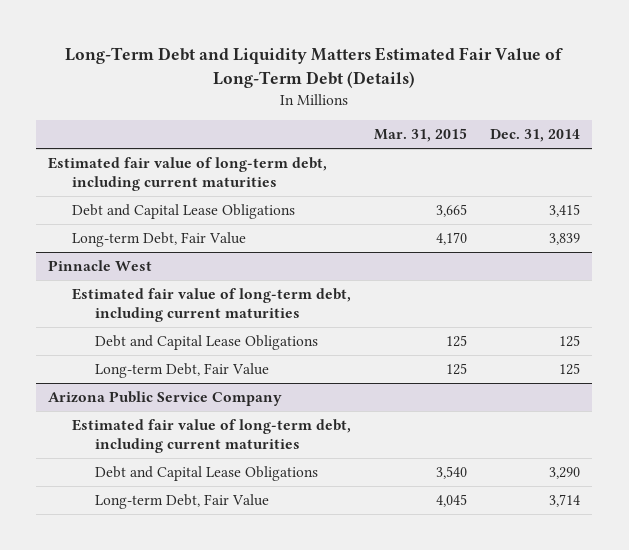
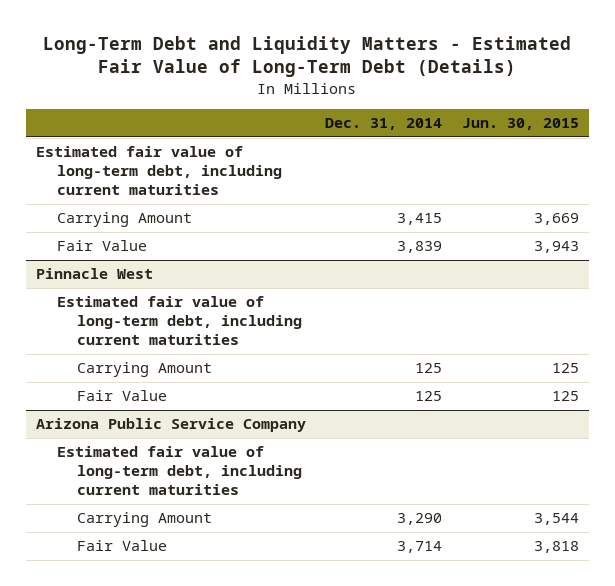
[65,47,564,89] Long-Term Debt and Liquidity Matters Estimated Fair Value of Long-Term Debt (Details) -> [43,35,572,78] Long-Term Debt and Liquidity Matters - Estimated Fair Value of Long-Term Debt (Details)
[374,128,468,143] Mar. 31, 2015 -> none
none -> [461,118,579,131] Jun. 30, 2015
[71,203,295,219] Debt and Capital Lease Obligations -> [56,212,192,228] Carrying Amount
[71,231,246,247] Long-term Debt, Fair Value -> [56,240,147,252] Fair Value
[95,334,319,350] Debt and Capital Lease Obligations -> [77,362,213,378] Carrying Amount
[95,362,270,378] Long-term Debt, Fair Value -> [77,390,168,402] Fair Value
[95,465,319,481] Debt and Capital Lease Obligations -> [77,512,213,528] Carrying Amount
[95,493,270,509] Long-term Debt, Fair Value -> [77,540,168,552] Fair Value

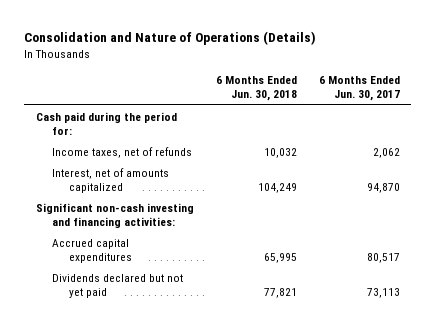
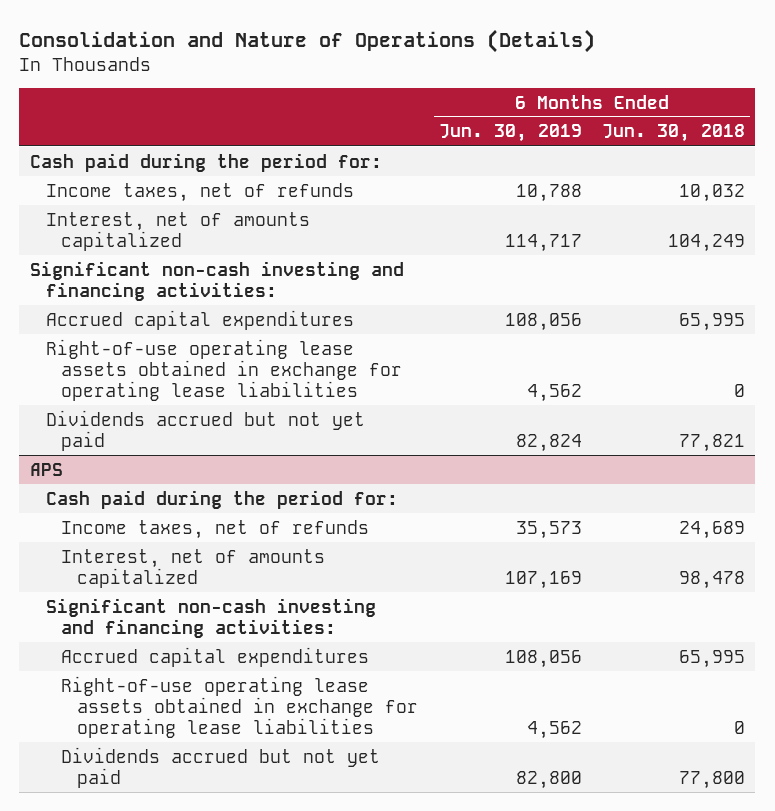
[319,76,401,101] 6 Months Ended Jun. 30, 2017 -> none
none -> [438,124,582,143] Jun. 30, 2019
none -> [45,338,403,402] Right-of-use operating lease assets obtained in exchange for operating lease liabilities
[52,273,184,298] Dividends declared but not yet paid -> [45,409,365,451] Dividends accrued but not yet paid
none -> [29,462,63,476] APS
none -> [45,489,398,509] Cash paid during the period for:
none -> [61,519,370,539] Income taxes, net of refunds
none -> [61,548,326,588] Interest, net of amounts capitalized
none -> [45,597,376,638] Significant non-cash investing and financing activities:
none -> [61,646,370,667] Accrued capital expenditures
none -> [61,675,419,739] Right-of-use operating lease assets obtained in exchange for operating lease liabilities
none -> [61,746,381,788] Dividends accrued but not yet paid

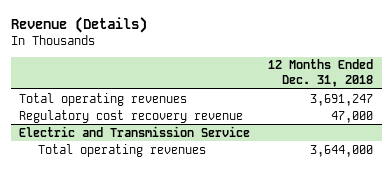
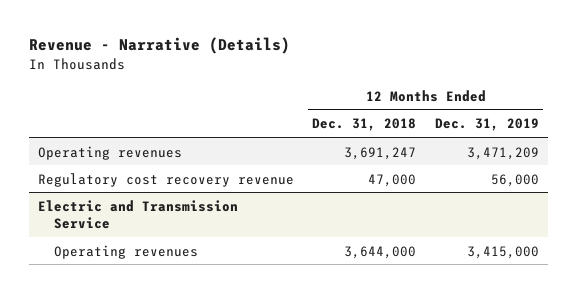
[10,16,147,33] Revenue (Details) -> [29,37,291,55] Revenue - Narrative (Details)
none -> [434,118,539,132] Dec. 31, 2019
[19,92,188,106] Total operating revenues -> [38,145,183,160] Operating revenues
[37,143,206,157] Total operating revenues -> [53,244,198,259] Operating revenues

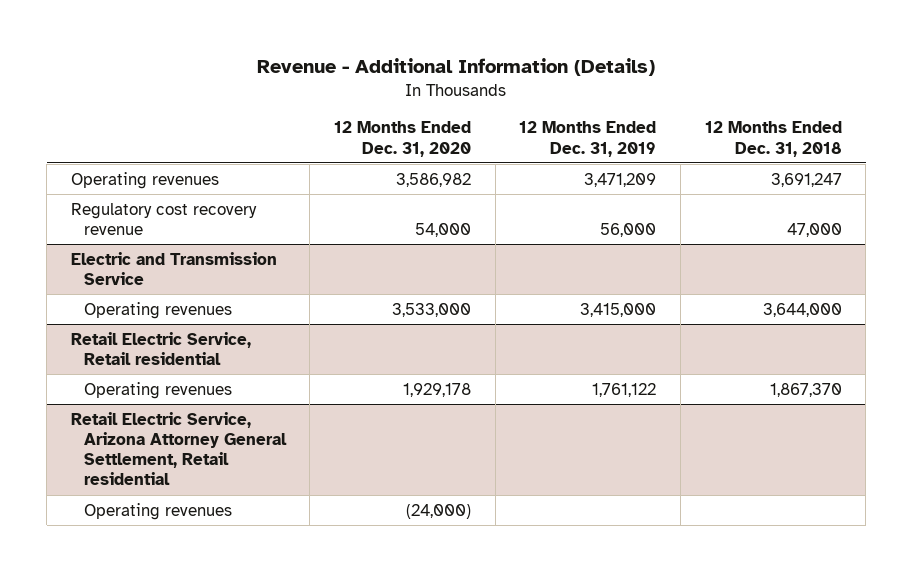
[29,37,291,55] Revenue - Narrative (Details) -> [257,57,656,76] Revenue - Additional Information (Details)
none -> [334,121,472,157] 12 Months Ended Dec. 31, 2020
none -> [70,331,251,365] Retail Electric Service, Retail residential
none -> [83,381,232,399] Operating revenues
none -> [70,411,287,486] Retail Electric Service, Arizona Attorney General Settlement, Retail residential
none -> [83,502,232,520] Operating revenues

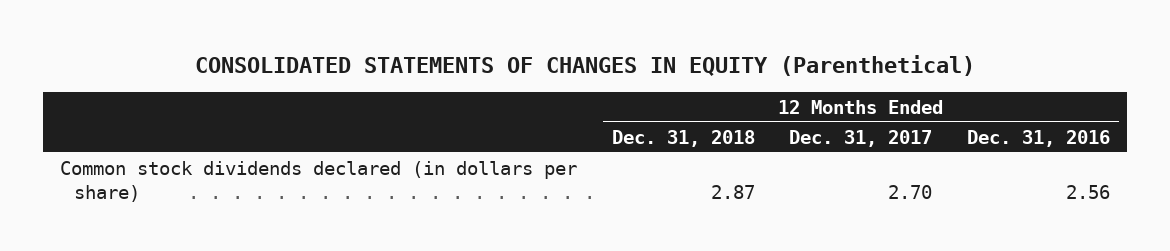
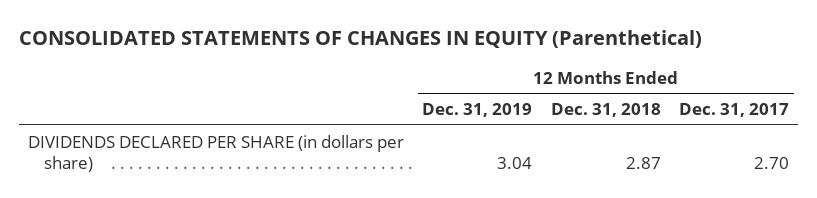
[967,129,1111,147] Dec. 31, 2016 -> none
none -> [422,103,533,118] Dec. 31, 2019
[60,161,578,203] Common stock dividends declared (in dollars per share) -> [28,134,405,172] DIVIDENDS DECLARED PER SHARE (in dollars per share)

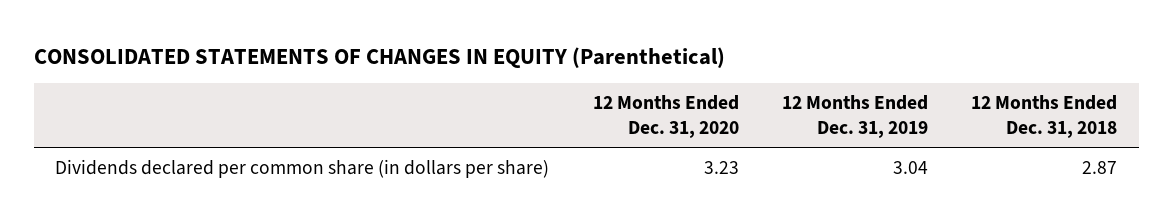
[678,103,789,118] Dec. 31, 2017 -> none
none -> [592,95,739,138] 12 Months Ended Dec. 31, 2020
[28,134,405,172] DIVIDENDS DECLARED PER SHARE (in dollars per share) -> [55,159,550,179] Dividends declared per common share (in dollars per share)

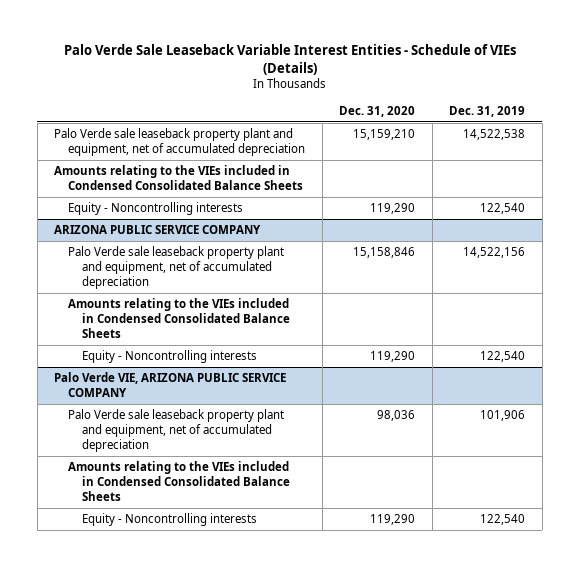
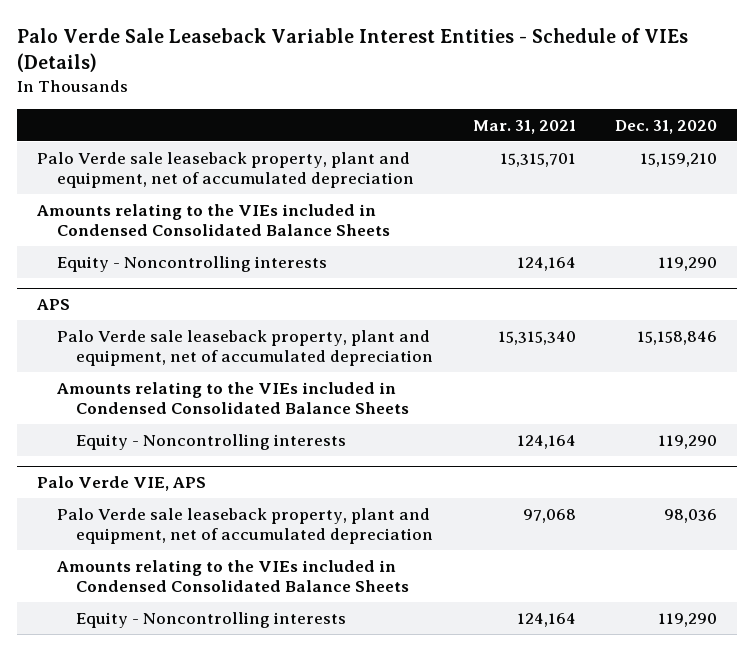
[449,105,526,117] Dec. 31, 2019 -> none
none -> [472,119,576,134] Mar. 31, 2021
[54,128,306,157] Palo Verde sale leaseback property plant and equipment, net of accumulated depreciation -> [36,151,414,189] Palo Verde sale leaseback property, plant and equipment, net of accumulated depreciation
[54,225,262,235] ARIZONA PUBLIC SERVICE COMPANY -> [35,299,70,311] APS
[68,246,285,289] Palo Verde sale leaseback property plant and equipment, net of accumulated depreciation -> [56,329,434,367] Palo Verde sale leaseback property, plant and equipment, net of accumulated depreciation
[54,372,287,398] Palo Verde VIE, ARIZONA PUBLIC SERVICE COMPANY -> none
none -> [36,476,206,492] Palo Verde VIE, APS
[68,409,285,452] Palo Verde sale leaseback property plant and equipment, net of accumulated depreciation -> [56,507,434,545] Palo Verde sale leaseback property, plant and equipment, net of accumulated depreciation

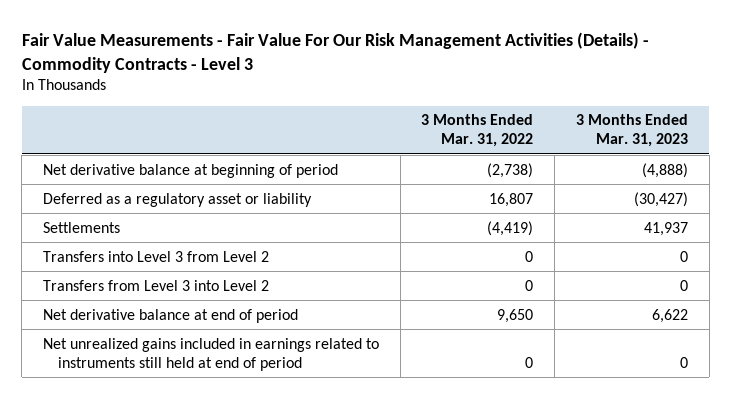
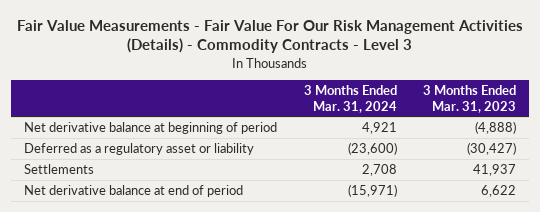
[421,114,534,148] 3 Months Ended Mar. 31, 2022 -> none
none -> [303,85,397,113] 3 Months Ended Mar. 31, 2024
[42,250,269,262] Transfers into Level 3 from Level 2 -> none
[42,279,269,291] Transfers from Level 3 into Level 2 -> none
[42,337,379,371] Net unrealized gains included in earnings related to instruments still held at end of period -> none

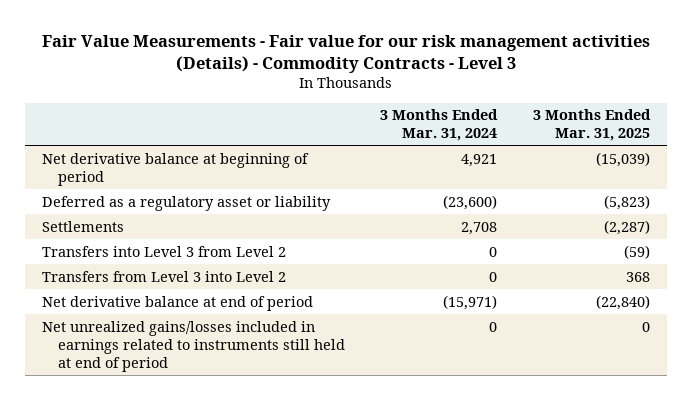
[17,19,524,54] Fair Value Measurements - Fair Value For Our Risk Management Activities (Details) - Commodity Contracts - Level 3 -> [41,34,650,73] Fair Value Measurements - Fair value for our risk management activities (Details) - Commodity Contracts - Level 3
[423,85,517,113] 3 Months Ended Mar. 31, 2023 -> none
none -> [532,109,651,142] 3 Months Ended Mar. 31, 2025
none -> [42,245,287,257] Transfers into Level 3 from Level 2
none -> [42,270,287,282] Transfers from Level 3 into Level 2
none -> [42,320,345,372] Net unrealized gains/losses included in earnings related to instruments still held at end of period

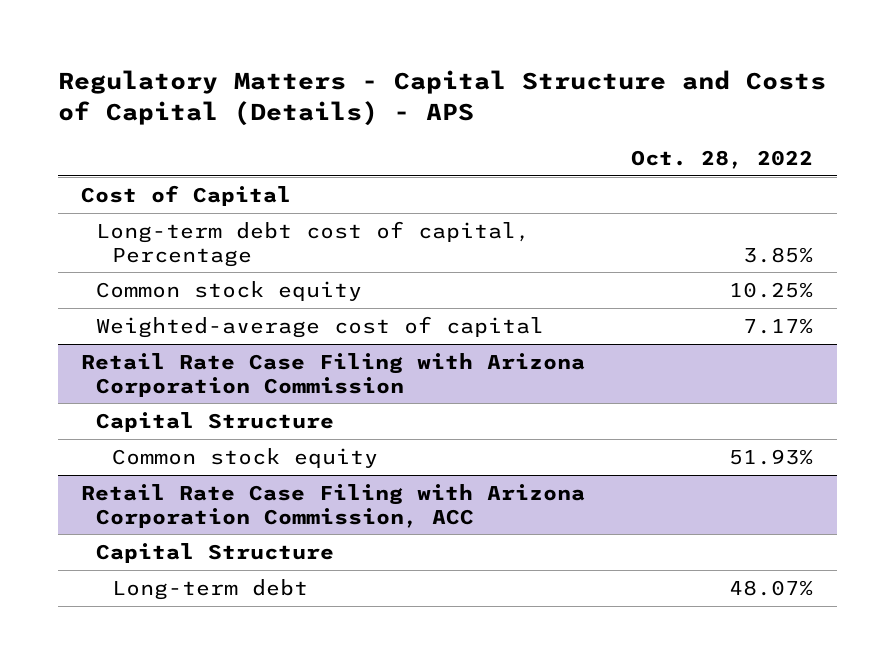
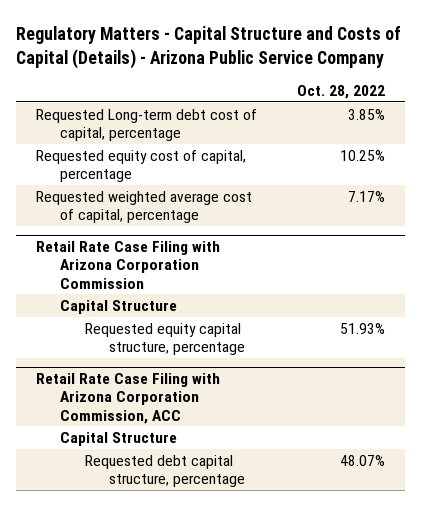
[57,69,826,127] Regulatory Matters - Capital Structure and Costs of Capital (Details) - APS -> [16,25,402,69] Regulatory Matters - Capital Structure and Costs of Capital (Details) - Arizona Public Service Company
[80,184,291,206] Cost of Capital -> none
[96,220,531,267] Long-term debt cost of capital, Percentage -> [35,108,257,142] Requested Long-term debt cost of capital, percentage
[96,280,363,301] Common stock equity -> [35,149,246,183] Requested equity cost of capital, percentage
[96,315,545,338] Weighted-average cost of capital -> [35,190,252,224] Requested weighted average cost of capital, percentage
[111,447,378,468] Common stock equity -> [84,322,246,356] Requested equity capital structure, percentage
[111,578,308,600] Long-term debt -> [84,454,246,488] Requested debt capital structure, percentage

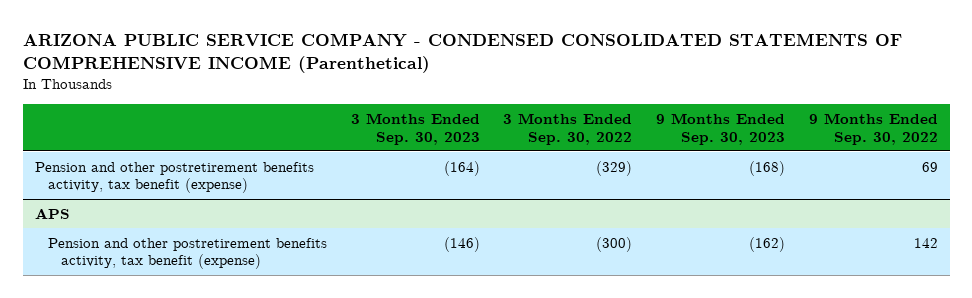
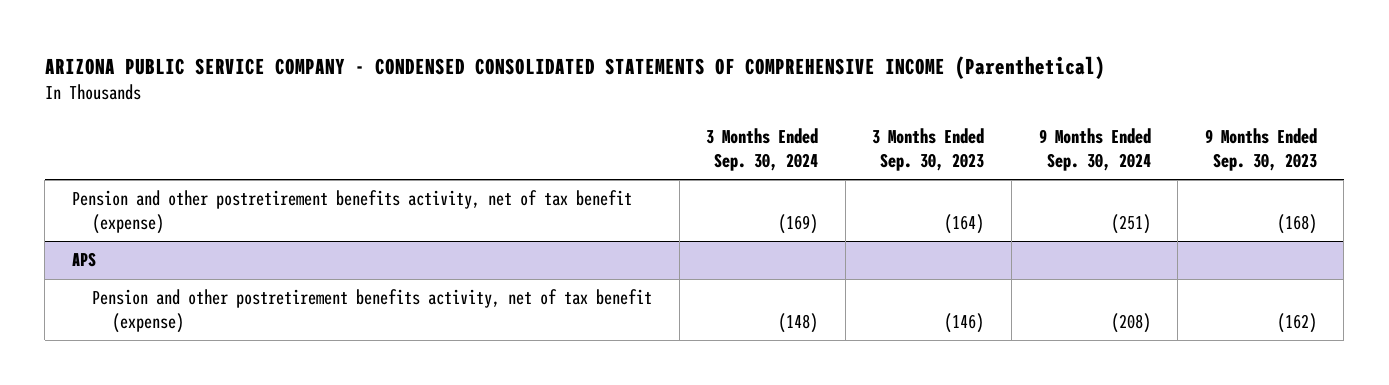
[503,112,633,145] 3 Months Ended Sep. 30, 2022 -> none
[808,112,938,145] 9 Months Ended Sep. 30, 2022 -> none
none -> [706,128,819,171] 3 Months Ended Sep. 30, 2024
none -> [1038,128,1151,171] 9 Months Ended Sep. 30, 2024
[34,161,314,194] Pension and other postretirement benefits activity, tax benefit (expense) -> [71,190,632,234] Pension and other postretirement benefits activity, net of tax benefit (expense)
[47,237,327,270] Pension and other postretirement benefits activity, tax benefit (expense) -> [92,289,653,333] Pension and other postretirement benefits activity, net of tax benefit (expense)

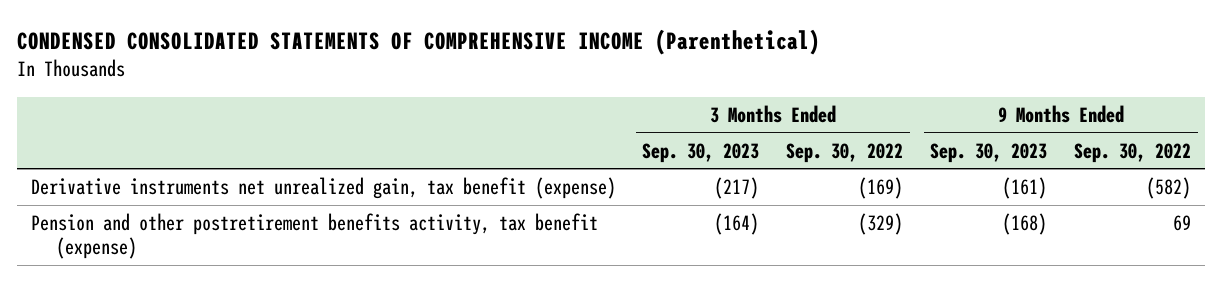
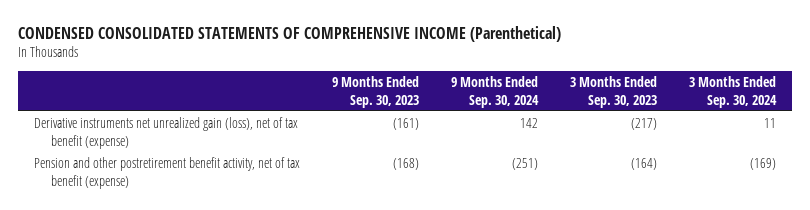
[786,142,904,163] Sep. 30, 2022 -> none
[1074,142,1192,163] Sep. 30, 2022 -> none
none -> [450,76,539,108] 9 Months Ended Sep. 30, 2024
none -> [689,76,778,108] 3 Months Ended Sep. 30, 2024
[30,177,616,200] Derivative instruments net unrealized gain, tax benefit (expense) -> [33,116,298,149] Derivative instruments net unrealized gain (loss), net of tax benefit (expense)
[30,213,598,259] Pension and other postretirement benefits activity, tax benefit (expense) -> [33,156,300,189] Pension and other postretirement benefit activity, net of tax benefit (expense)

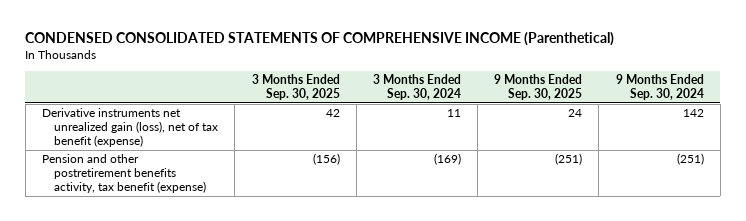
[331,76,419,108] 9 Months Ended Sep. 30, 2023 -> none
[570,76,658,108] 3 Months Ended Sep. 30, 2023 -> none
none -> [251,73,340,100] 3 Months Ended Sep. 30, 2025
none -> [494,73,583,100] 9 Months Ended Sep. 30, 2025
[33,156,300,189] Pension and other postretirement benefit activity, net of tax benefit (expense) -> [41,154,207,194] Pension and other postretirement benefits activity, tax benefit (expense)

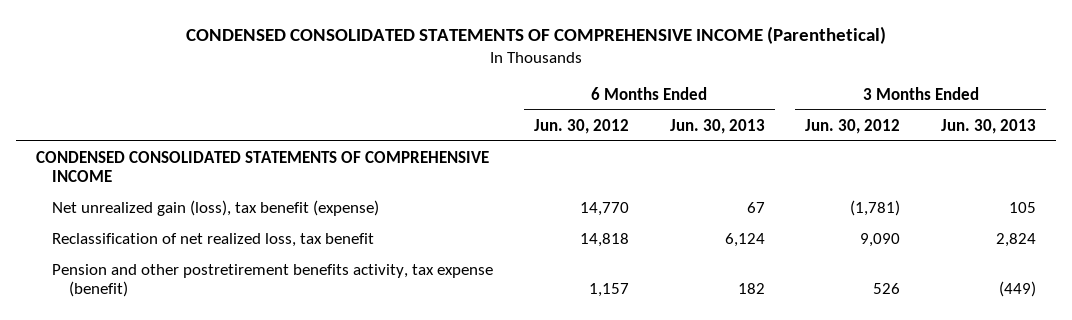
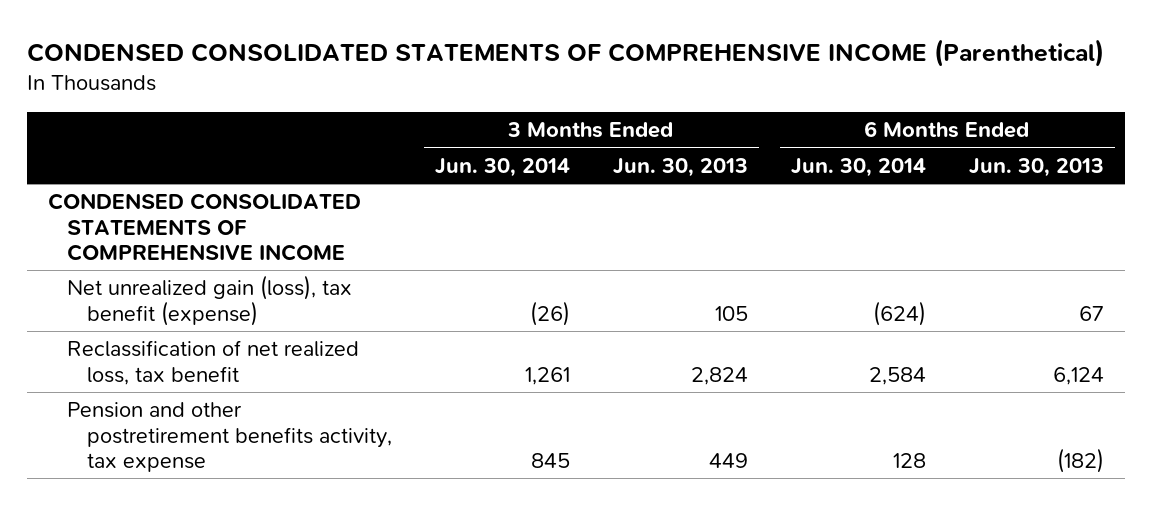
[534,118,630,134] Jun. 30, 2012 -> none
[805,118,901,134] Jun. 30, 2012 -> none
none -> [434,157,570,177] Jun. 30, 2014
none -> [790,157,926,177] Jun. 30, 2014
[52,263,494,298] Pension and other postretirement benefits activity, tax expense (benefit) -> [67,402,392,472] Pension and other postretirement benefits activity, tax expense
[737,283,765,295] 182 -> [1056,447,1104,473] (182)
[998,281,1036,298] (449) -> [708,452,748,468] 449

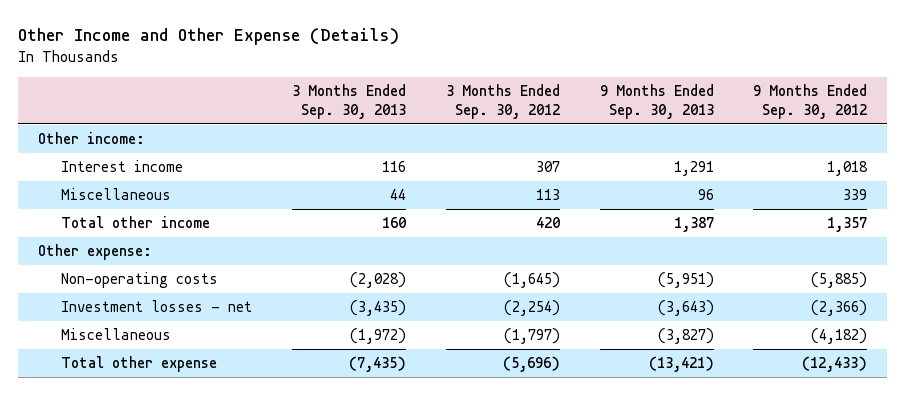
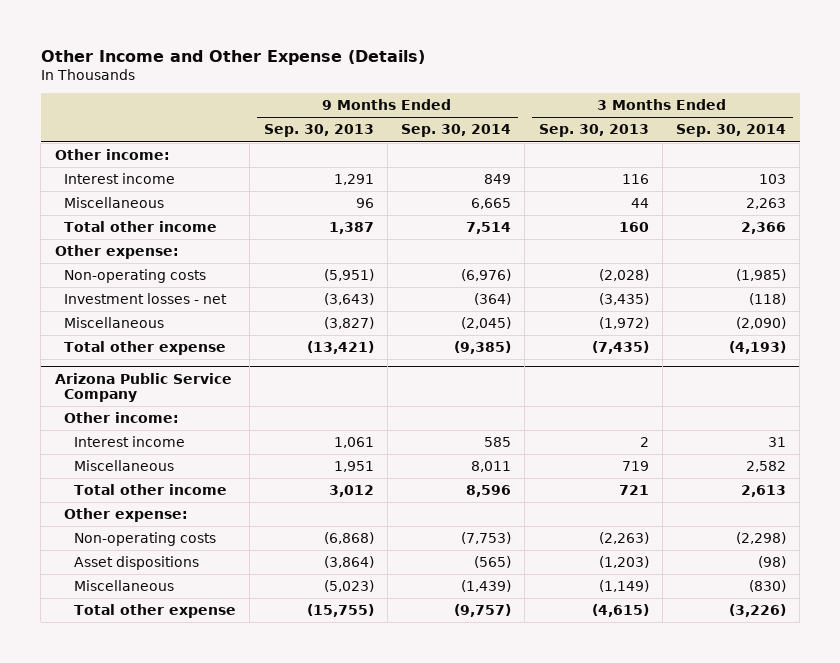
[445,83,560,119] 3 Months Ended Sep. 30, 2012 -> none
[753,83,868,119] 9 Months Ended Sep. 30, 2012 -> none
none -> [401,124,512,138] Sep. 30, 2014
none -> [675,124,786,138] Sep. 30, 2014
none -> [54,372,232,403] Arizona Public Service Company
none -> [64,411,180,423] Other income:
none -> [74,435,186,447] Interest income
none -> [74,459,175,471] Miscellaneous
none -> [74,483,228,495] Total other income
none -> [64,507,189,522] Other expense:
none -> [74,531,217,546] Non-operating costs
none -> [74,555,200,570] Asset dispositions
none -> [74,579,175,591] Miscellaneous
none -> [74,603,237,618] Total other expense

